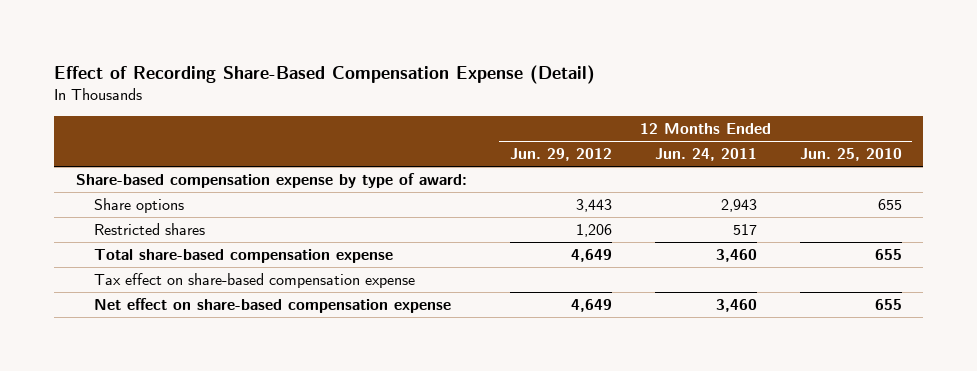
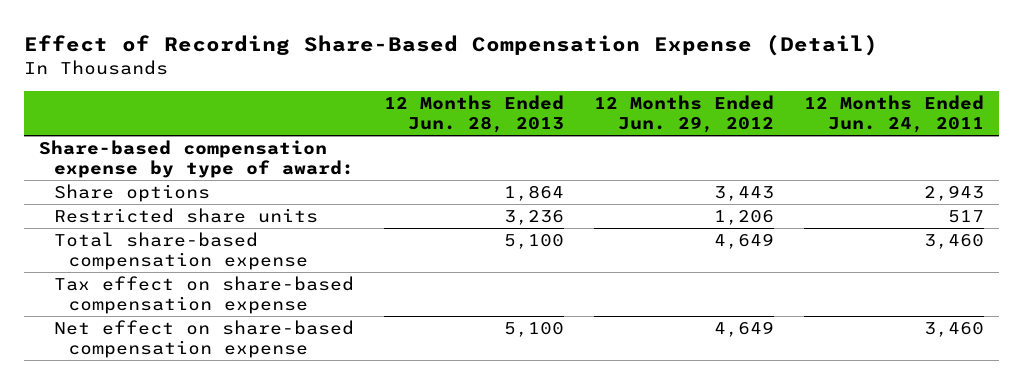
[799,148,902,162] Jun. 25, 2010 -> none
none -> [383,94,564,133] 12 Months Ended Jun. 28, 2013
[94,223,206,236] Restricted shares -> [53,208,318,224] Restricted share units

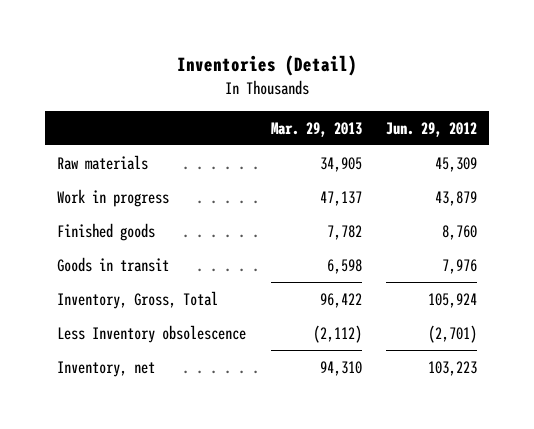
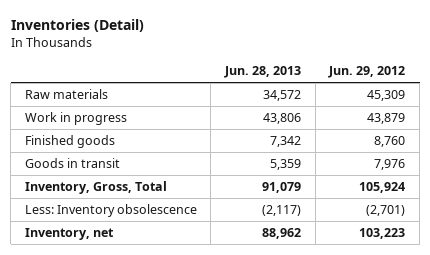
[270,121,362,137] Mar. 29, 2013 -> none
none -> [224,66,302,79] Jun. 28, 2013
[57,324,247,343] Less Inventory obsolescence -> [24,204,197,218] Less: Inventory obsolescence

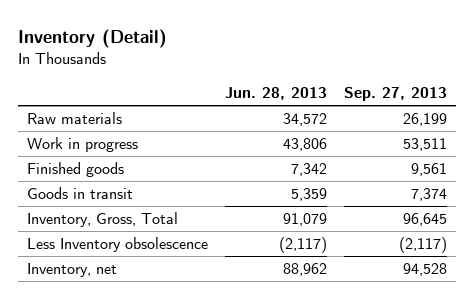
[10,18,144,32] Inventories (Detail) -> [18,28,168,48] Inventory (Detail)
[328,66,406,79] Jun. 29, 2012 -> none
none -> [344,87,448,102] Sep. 27, 2013
[24,204,197,218] Less: Inventory obsolescence -> [26,237,208,253] Less Inventory obsolescence

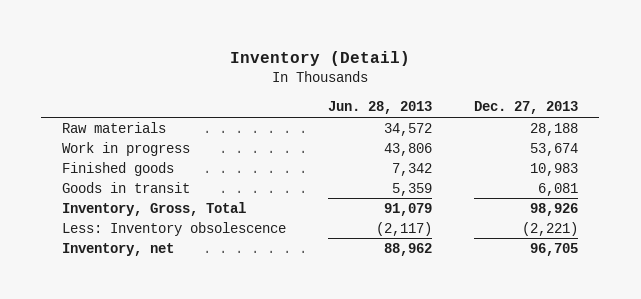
[344,87,448,102] Sep. 27, 2013 -> none
none -> [474,101,579,115] Dec. 27, 2013
[26,237,208,253] Less Inventory obsolescence -> [62,221,287,236] Less: Inventory obsolescence

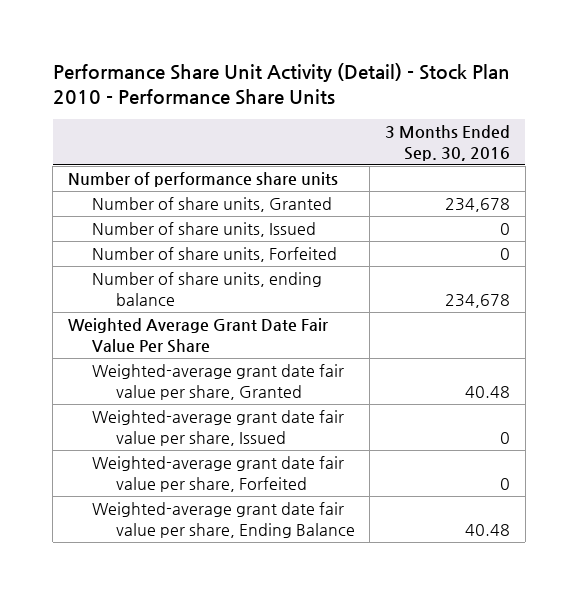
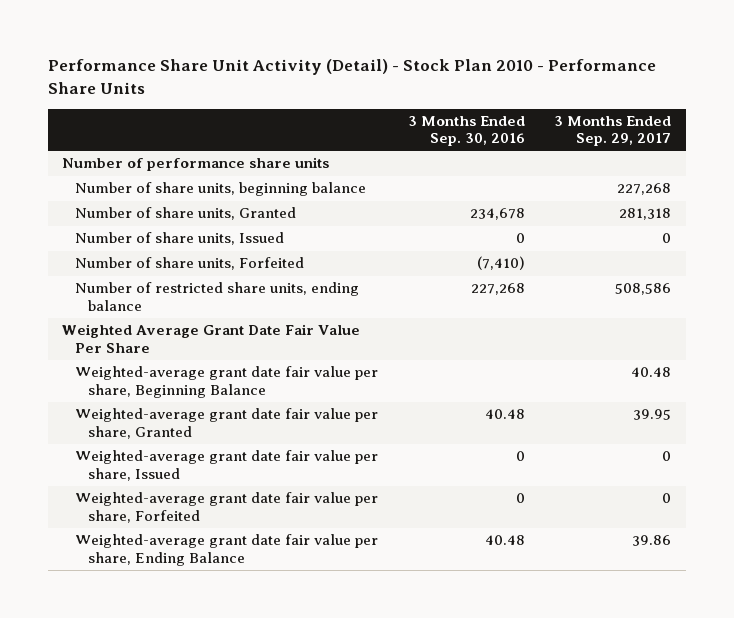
none -> [554,115,672,147] 3 Months Ended Sep. 29, 2017
none -> [75,182,367,197] Number of share units, beginning balance
[499,248,510,261] 0 -> [476,256,525,271] (7,410)
[91,272,322,307] Number of share units, ending balance -> [75,282,360,311] Number of restricted share units, ending balance
[444,294,510,309] 234,678 -> [470,283,525,296] 227,268
none -> [75,366,379,398] Weighted-average grant date fair value per share, Beginning Balance

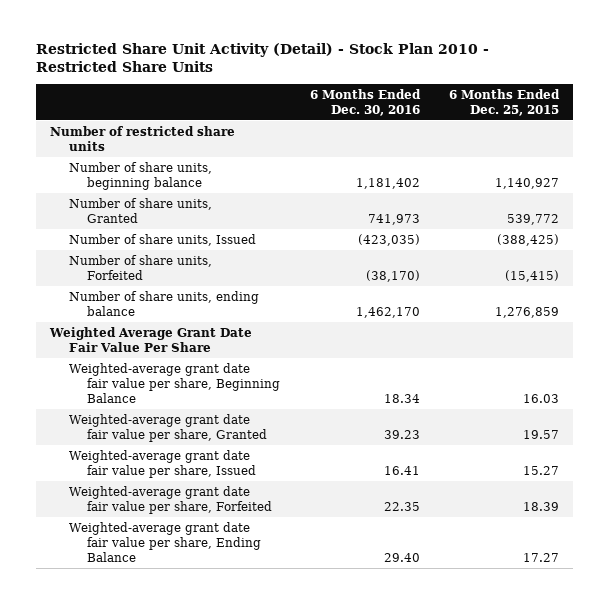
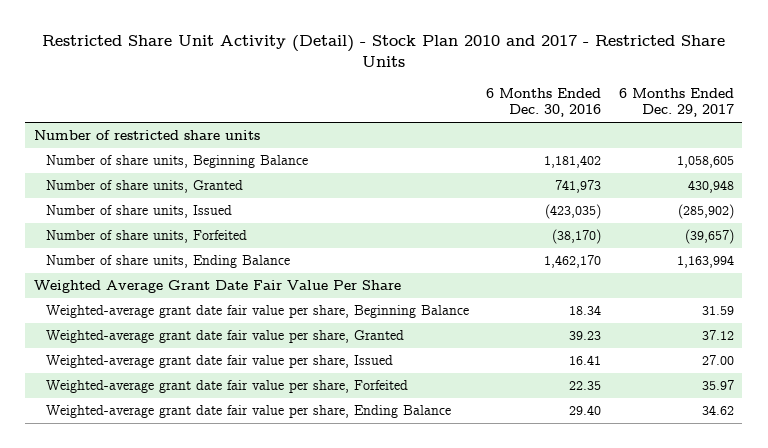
[35,43,489,73] Restricted Share Unit Activity (Detail) - Stock Plan 2010 - Restricted Share Units -> [41,35,725,68] Restricted Share Unit Activity (Detail) - Stock Plan 2010 and 2017 - Restricted Share Units
[448,88,560,116] 6 Months Ended Dec. 25, 2015 -> none
none -> [618,88,734,118] 6 Months Ended Dec. 29, 2017
[68,161,212,190] Number of share units, beginning balance -> [46,155,309,169] Number of share units, Beginning Balance
[68,290,259,316] Number of share units, ending balance -> [46,255,291,269] Number of share units, Ending Balance

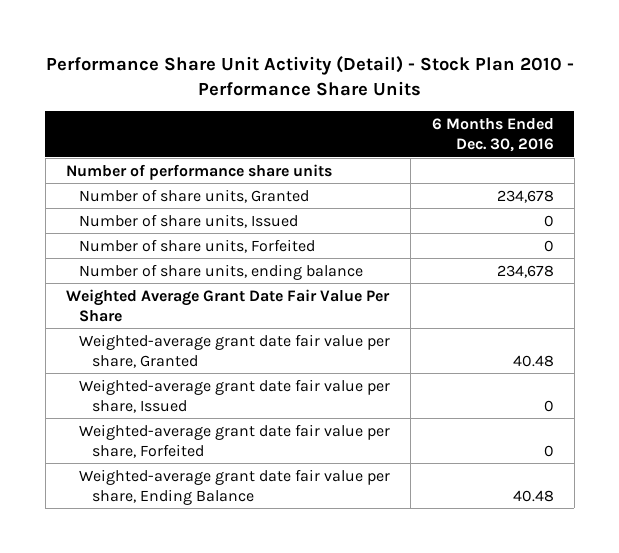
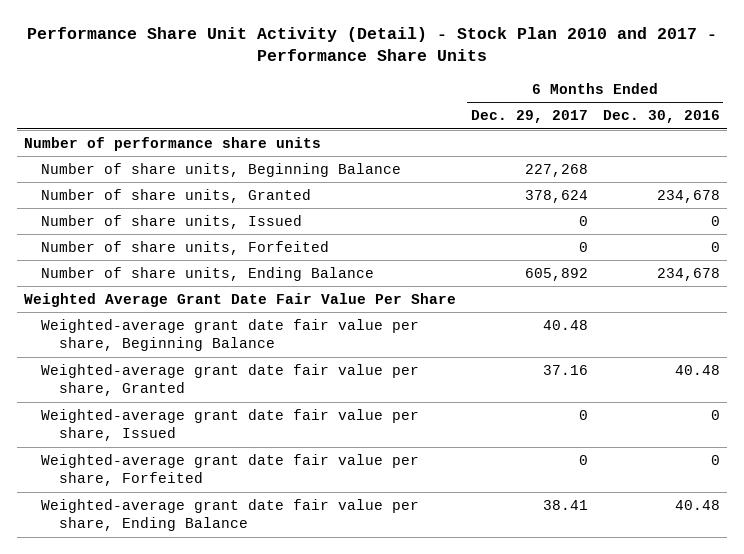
[45,56,574,97] Performance Share Unit Activity (Detail) - Stock Plan 2010 - Performance Share Units -> [26,26,717,62] Performance Share Unit Activity (Detail) - Stock Plan 2010 and 2017 - Performance Share Units
none -> [470,110,588,124] Dec. 29, 2017
none -> [41,162,402,177] Number of share units, Beginning Balance
[78,263,363,280] Number of share units, ending balance -> [41,266,375,281] Number of share units, Ending Balance
none -> [41,318,420,352] Weighted-average grant date fair value per share, Beginning Balance

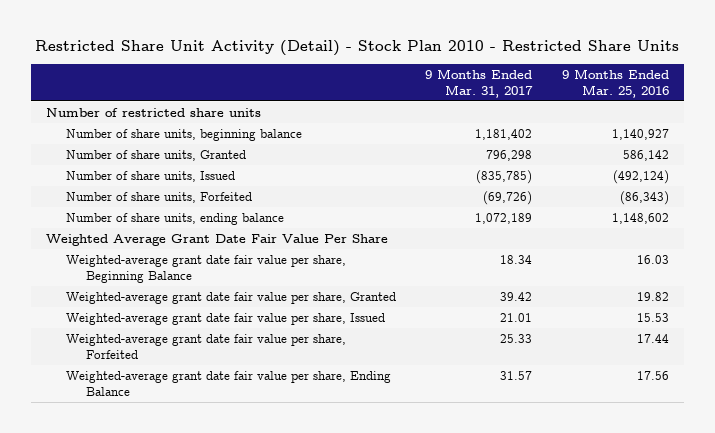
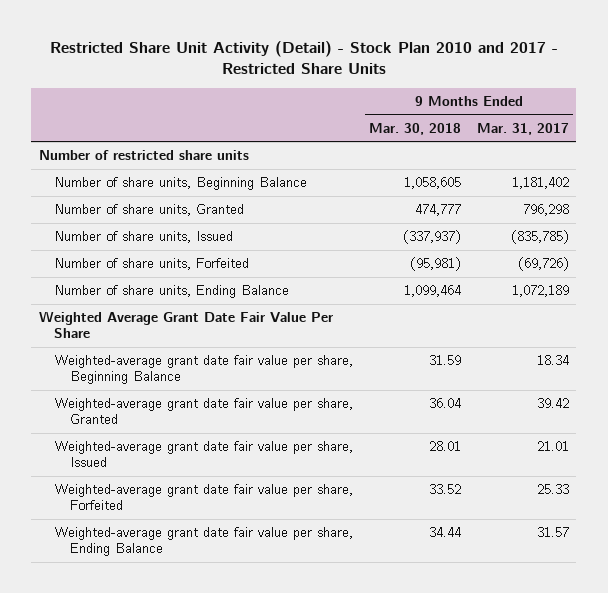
[35,39,680,56] Restricted Share Unit Activity (Detail) - Stock Plan 2010 - Restricted Share Units -> [49,40,558,74] Restricted Share Unit Activity (Detail) - Stock Plan 2010 and 2017 - Restricted Share Units
[561,68,669,98] 9 Months Ended Mar. 25, 2016 -> none
none -> [369,122,462,135] Mar. 30, 2018
[65,128,302,141] Number of share units, beginning balance -> [54,177,308,191] Number of share units, Beginning Balance
[65,212,284,225] Number of share units, ending balance -> [54,285,290,299] Number of share units, Ending Balance

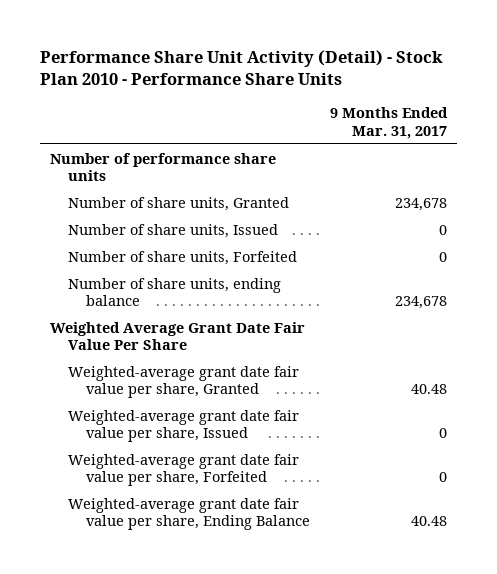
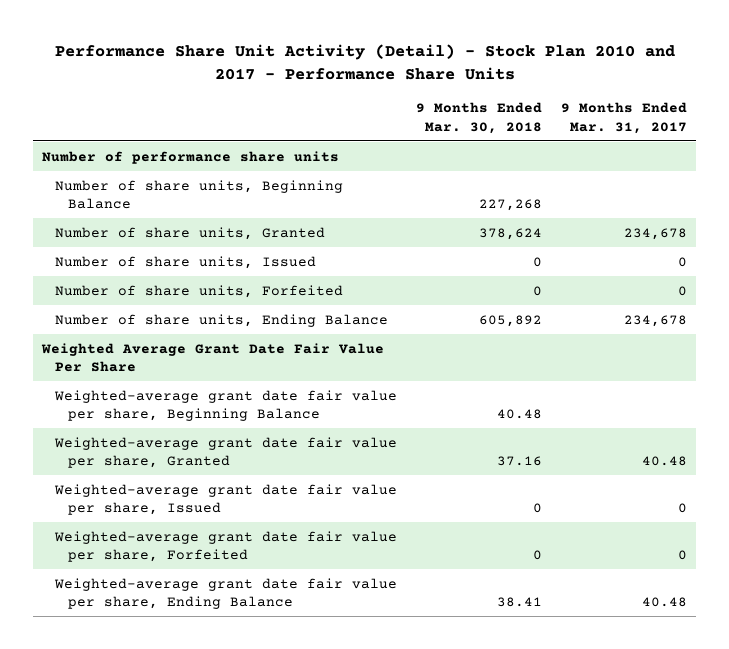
[39,49,443,86] Performance Share Unit Activity (Detail) - Stock Plan 2010 - Performance Share Units -> [54,43,675,80] Performance Share Unit Activity (Detail) - Stock Plan 2010 and 2017 - Performance Share Units
none -> [415,102,542,134] 9 Months Ended Mar. 30, 2018
none -> [55,179,344,210] Number of share units, Beginning Balance
[68,277,282,307] Number of share units, ending balance -> [55,313,389,327] Number of share units, Ending Balance
none -> [54,389,398,422] Weighted-average grant date fair value per share, Beginning Balance

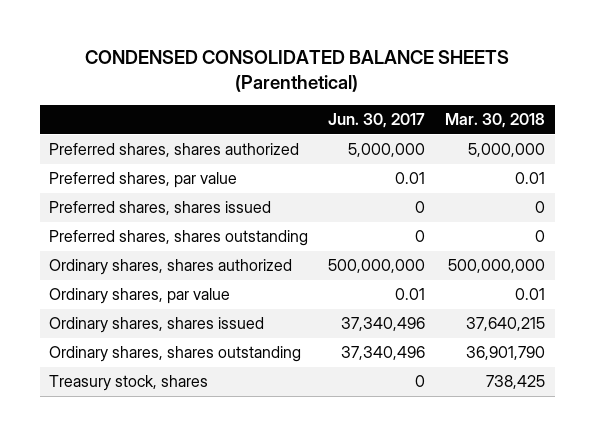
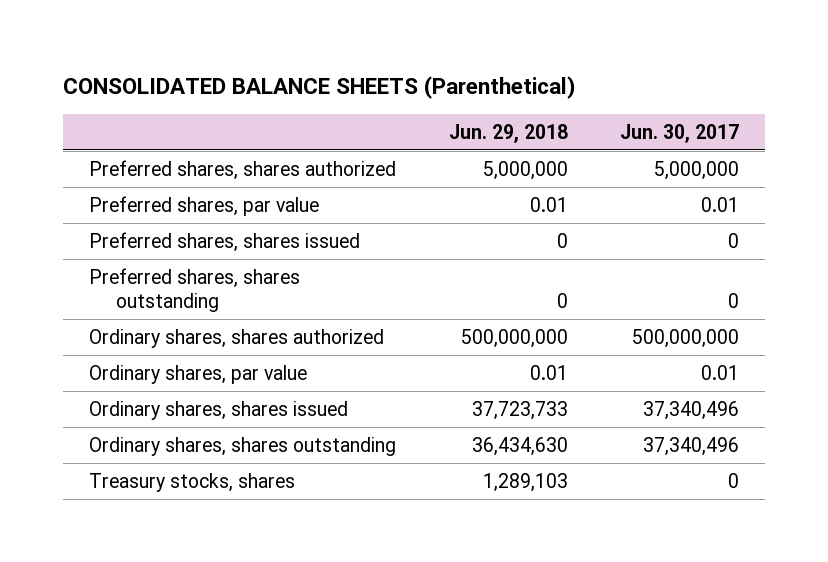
[85,50,510,93] CONDENSED CONSOLIDATED BALANCE SHEETS (Parenthetical) -> [63,75,577,99] CONSOLIDATED BALANCE SHEETS (Parenthetical)
[445,113,546,129] Mar. 30, 2018 -> none
none -> [448,123,568,143] Jun. 29, 2018
[49,375,209,392] Treasury stock, shares -> [89,472,296,492] Treasury stocks, shares

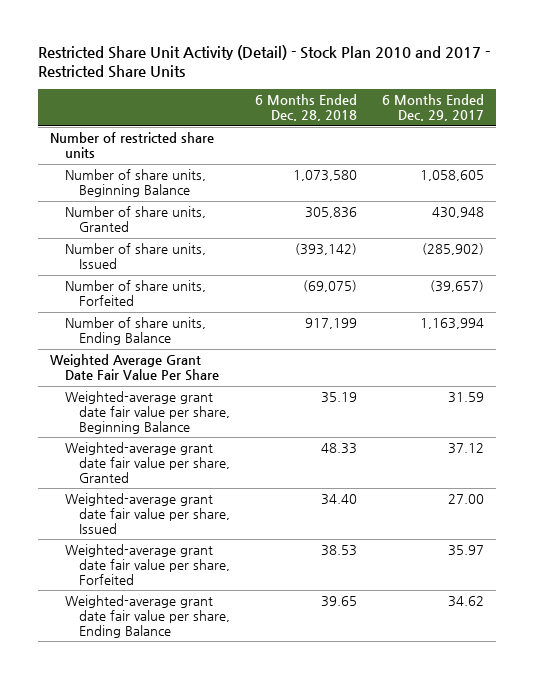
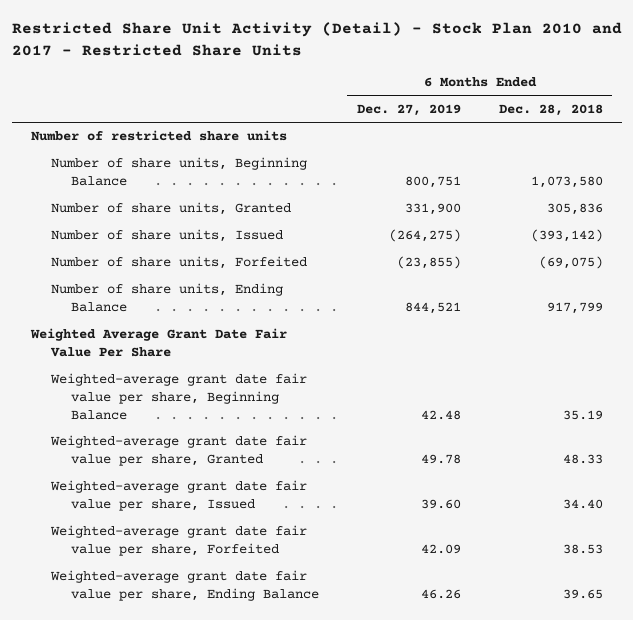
[381,94,484,121] 6 Months Ended Dec. 29, 2017 -> none
none -> [356,103,461,116] Dec. 27, 2019
[305,318,358,330] 917,199 -> [546,302,603,315] 917,799

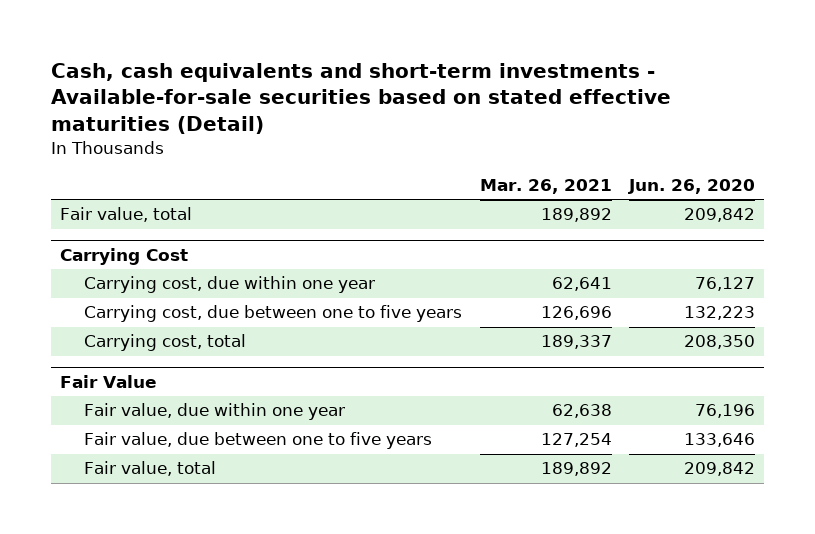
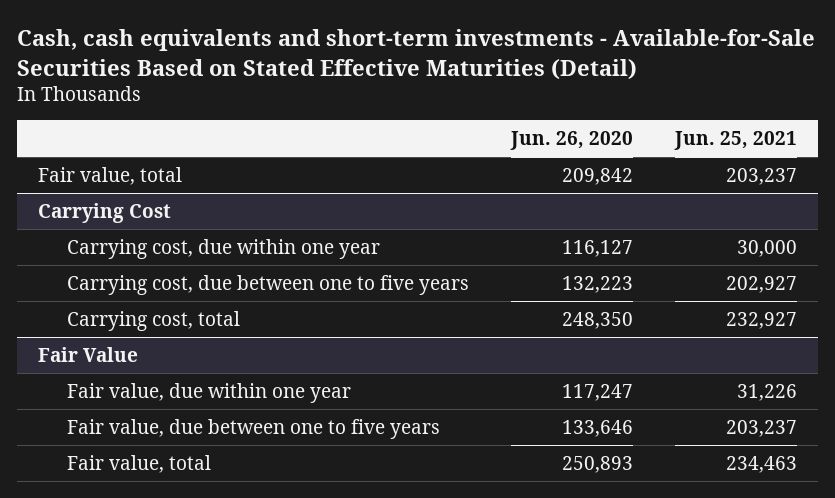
[51,62,672,134] Cash, cash equivalents and short-term investments - Available-for-sale securities based on stated effective maturities (Detail) -> [16,29,815,80] Cash, cash equivalents and short-term investments - Available-for-Sale Securities Based on Stated Effective Maturities (Detail)
[479,179,612,195] Mar. 26, 2021 -> none
none -> [674,130,798,150] Jun. 25, 2021
[695,277,756,292] 76,127 -> [562,239,634,257] 116,127
[684,335,756,350] 208,350 -> [562,311,634,329] 248,350
[695,404,756,419] 76,196 -> [562,383,634,401] 117,247
[684,462,756,477] 209,842 -> [562,455,634,473] 250,893

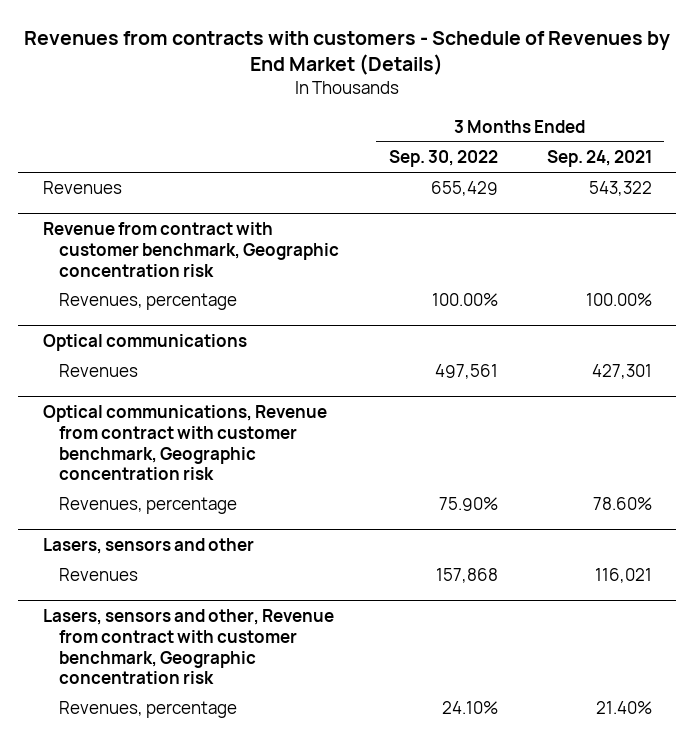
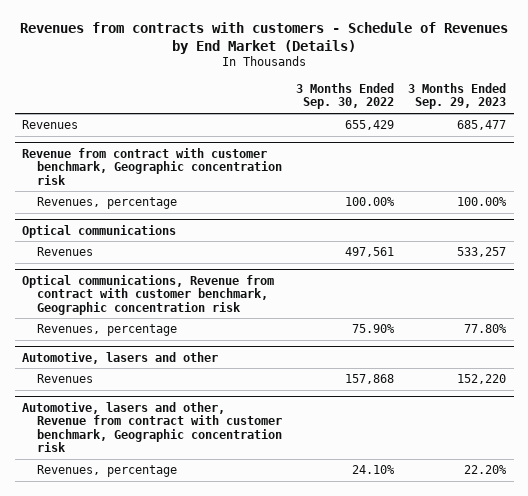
[546,150,652,168] Sep. 24, 2021 -> none
none -> [408,82,507,110] 3 Months Ended Sep. 29, 2023
[42,537,254,554] Lasers, sensors and other -> [21,351,218,364] Automotive, lasers and other
[42,608,334,685] Lasers, sensors and other, Revenue from contract with customer benchmark, Geographic concentration risk -> [21,401,282,453] Automotive, lasers and other, Revenue from contract with customer benchmark, Geographic concentration risk

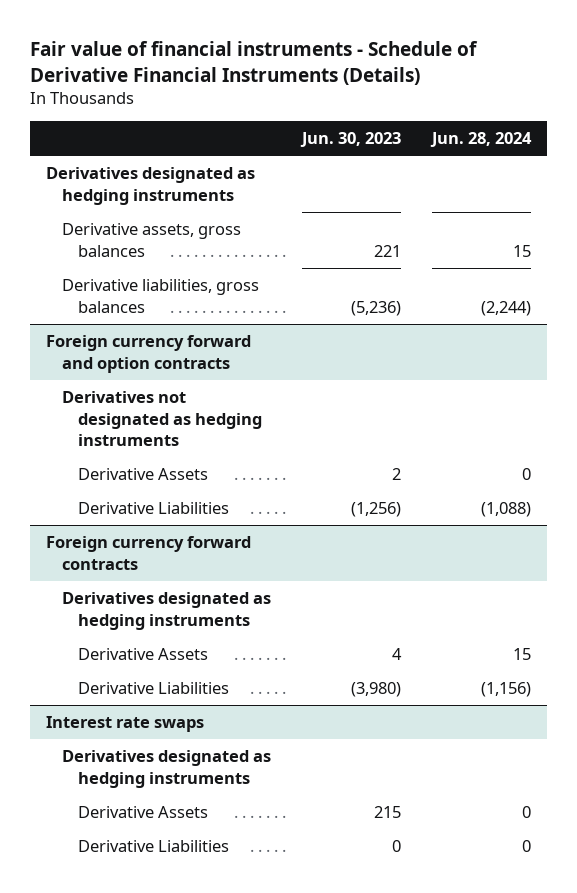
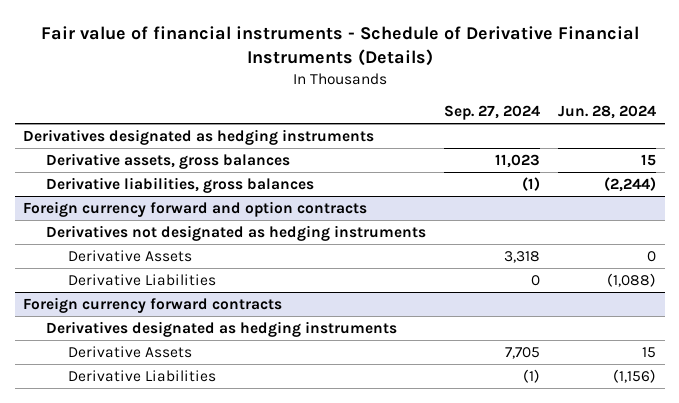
[299,131,401,147] Jun. 30, 2023 -> none
none -> [443,105,540,121] Sep. 27, 2024
[45,716,204,733] Interest rate swaps -> none
[61,750,271,788] Derivatives designated as hedging instruments -> none
[78,806,209,819] Derivative Assets -> none
[78,840,230,853] Derivative Liabilities -> none

